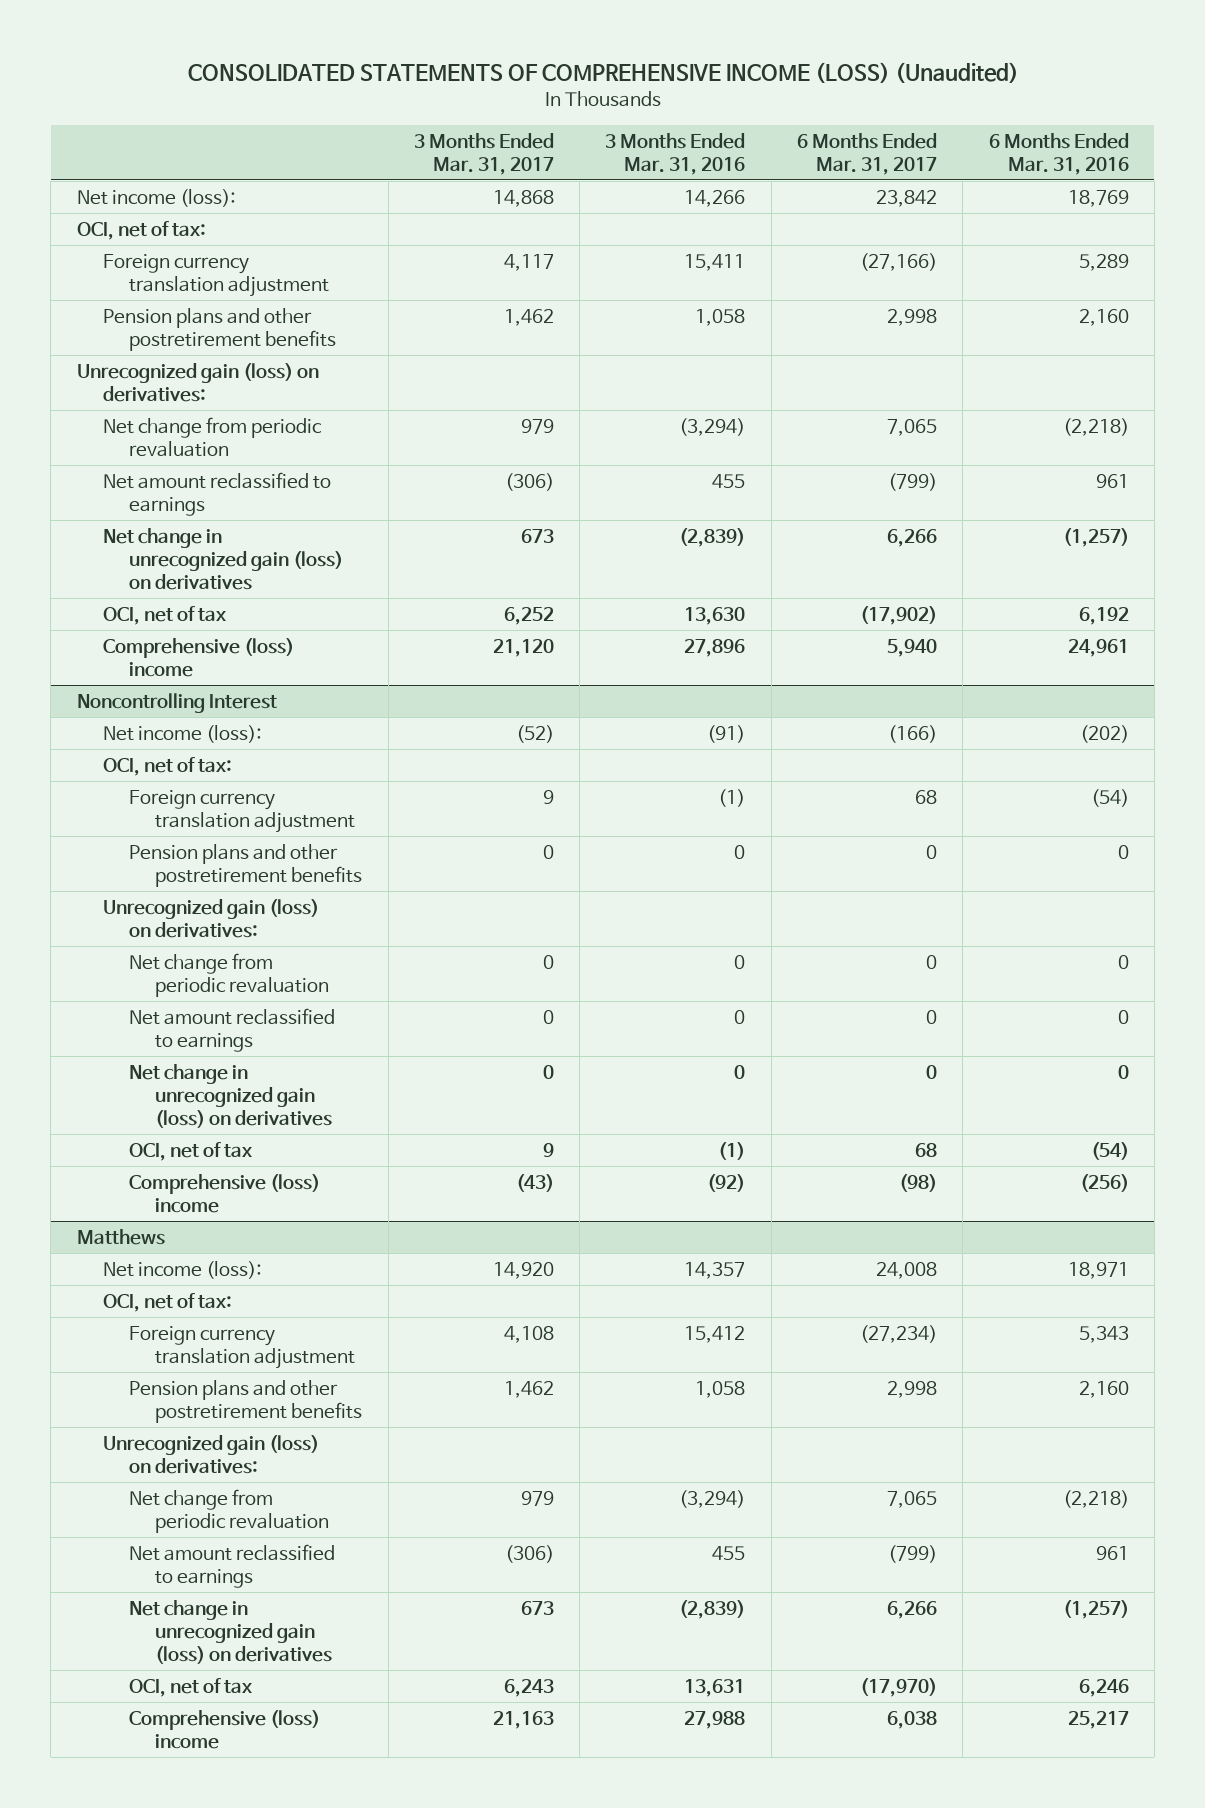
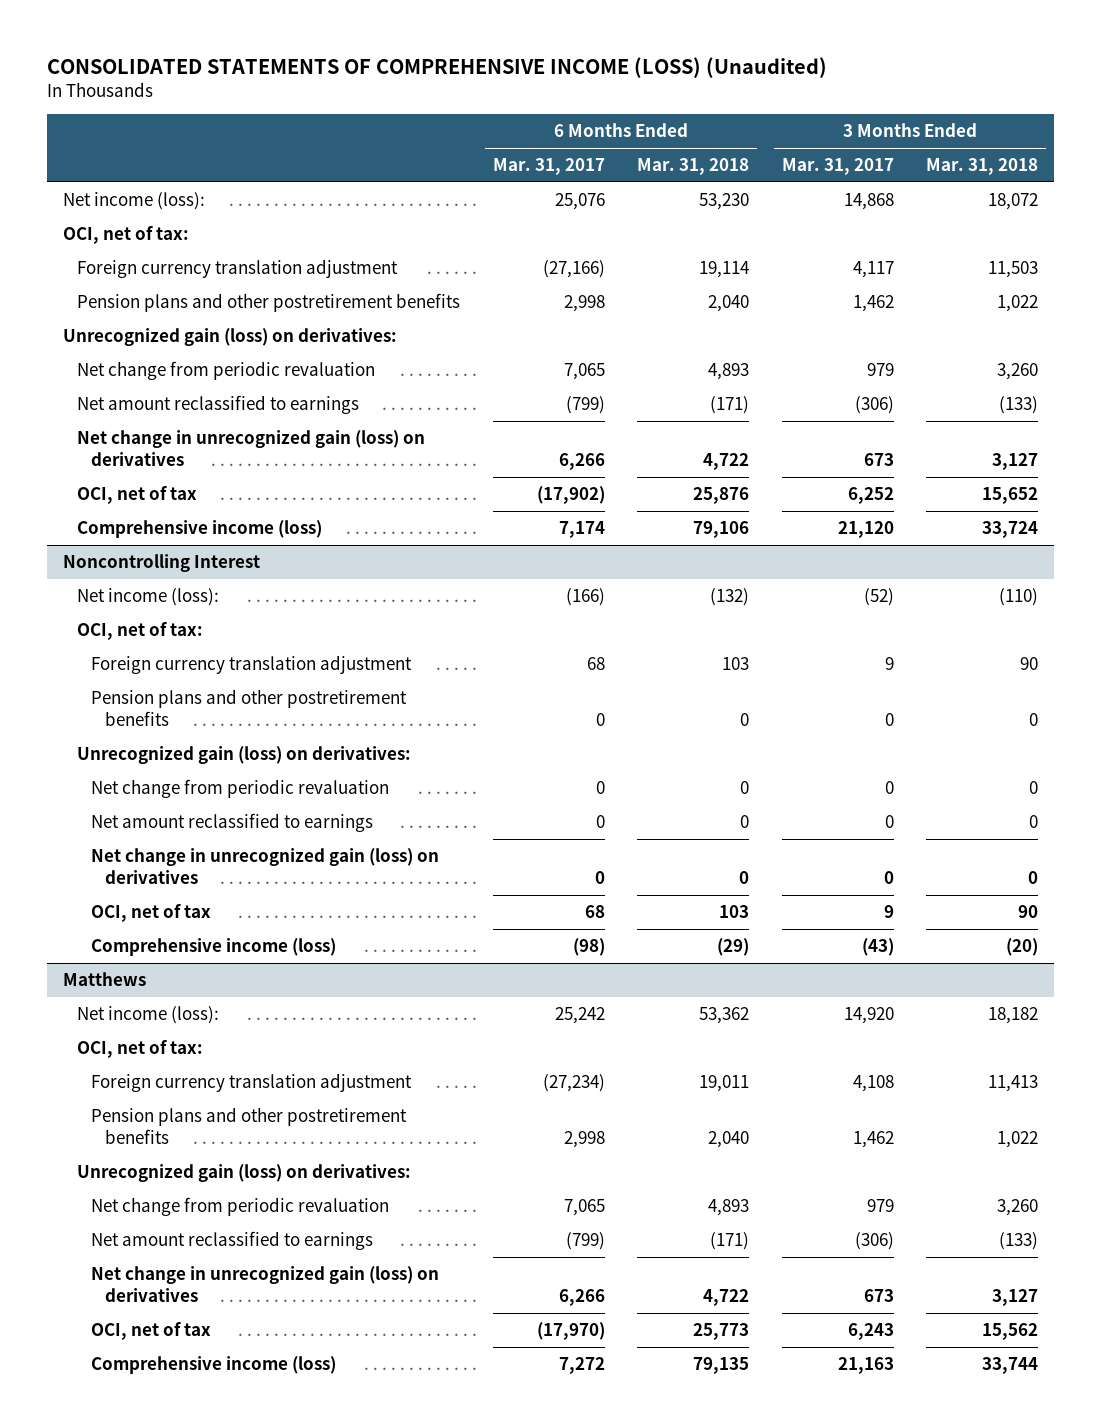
[605,132,746,175] 3 Months Ended Mar. 31, 2016 -> none
[988,132,1129,175] 6 Months Ended Mar. 31, 2016 -> none
none -> [637,158,750,176] Mar. 31, 2018
none -> [926,158,1039,176] Mar. 31, 2018
[876,189,938,207] 23,842 -> [554,193,605,211] 25,076
[102,637,294,678] Comprehensive (loss) income -> [77,520,323,539] Comprehensive income (loss)
[887,638,938,657] 5,940 -> [558,521,605,539] 7,174
[129,1173,321,1214] Comprehensive (loss) income -> [91,938,337,957] Comprehensive income (loss)
[876,1261,938,1279] 24,008 -> [554,1007,605,1025] 25,242
[129,1709,321,1750] Comprehensive (loss) income -> [91,1356,337,1375] Comprehensive income (loss)
[887,1710,938,1729] 6,038 -> [558,1357,605,1375] 7,272

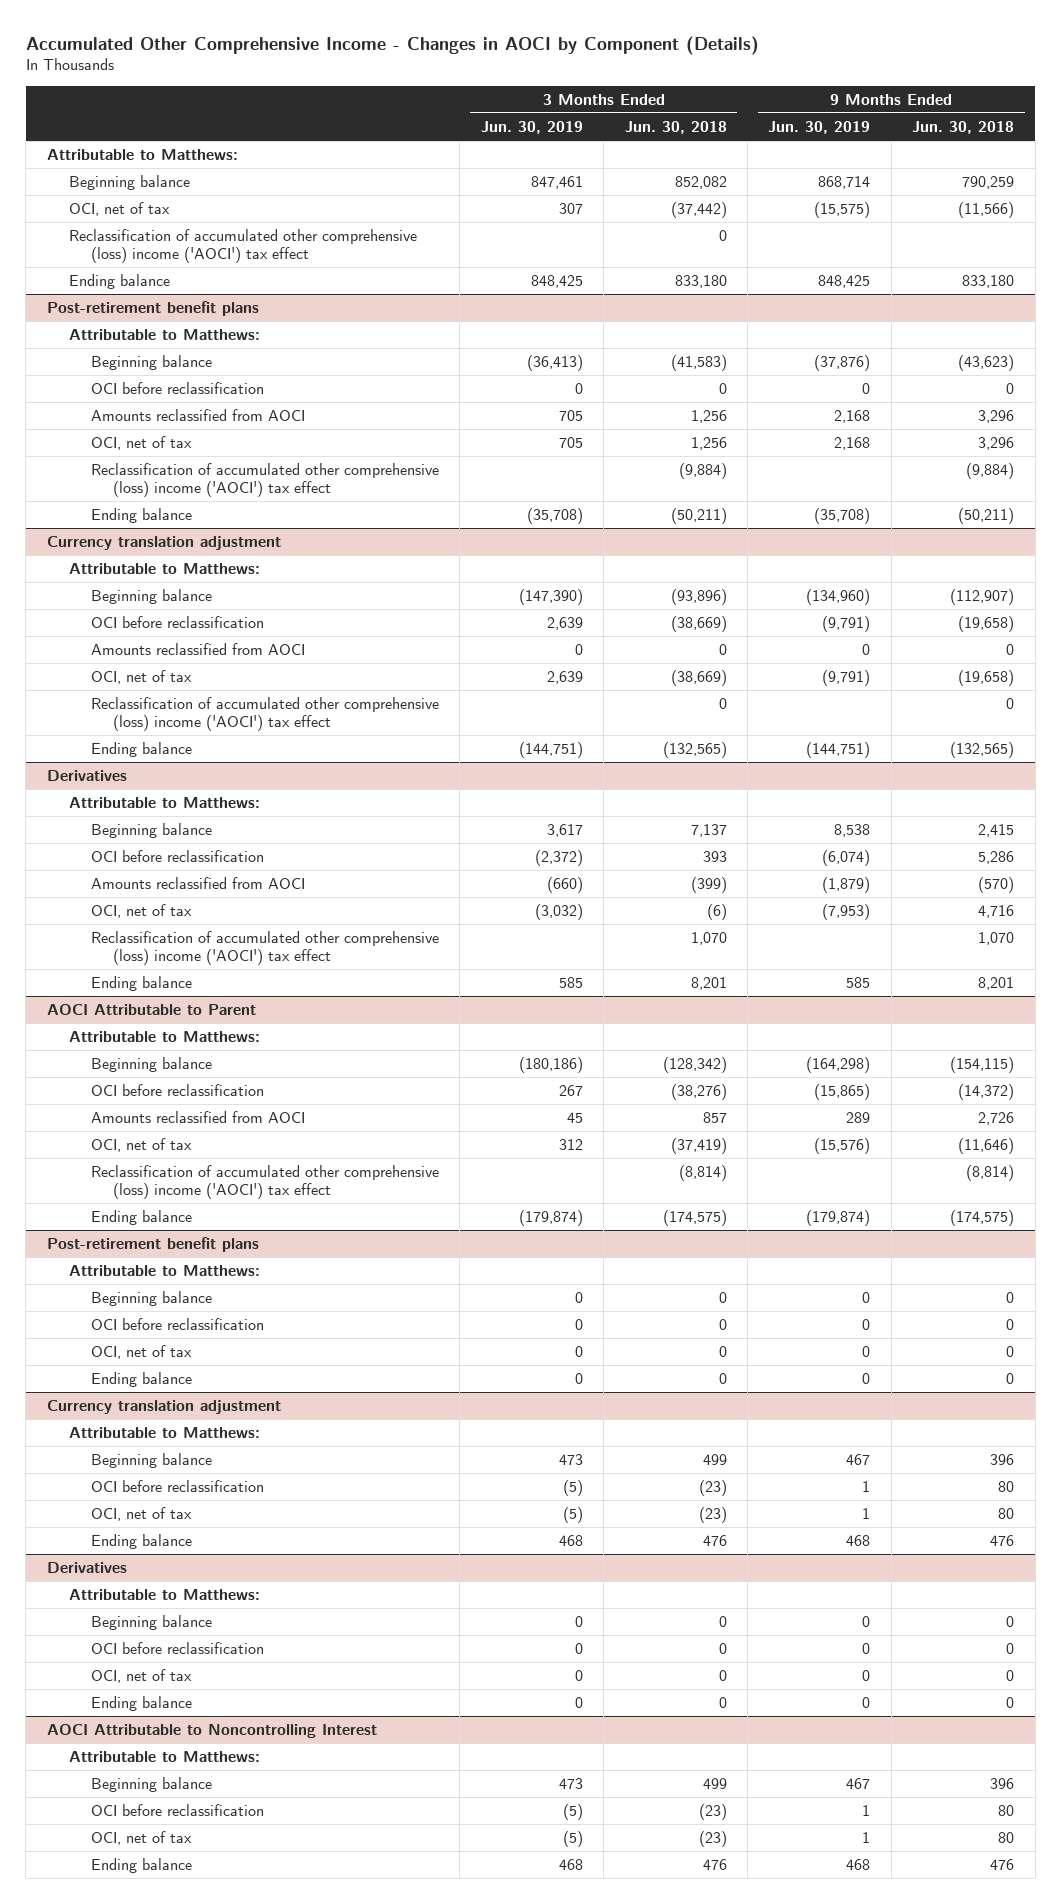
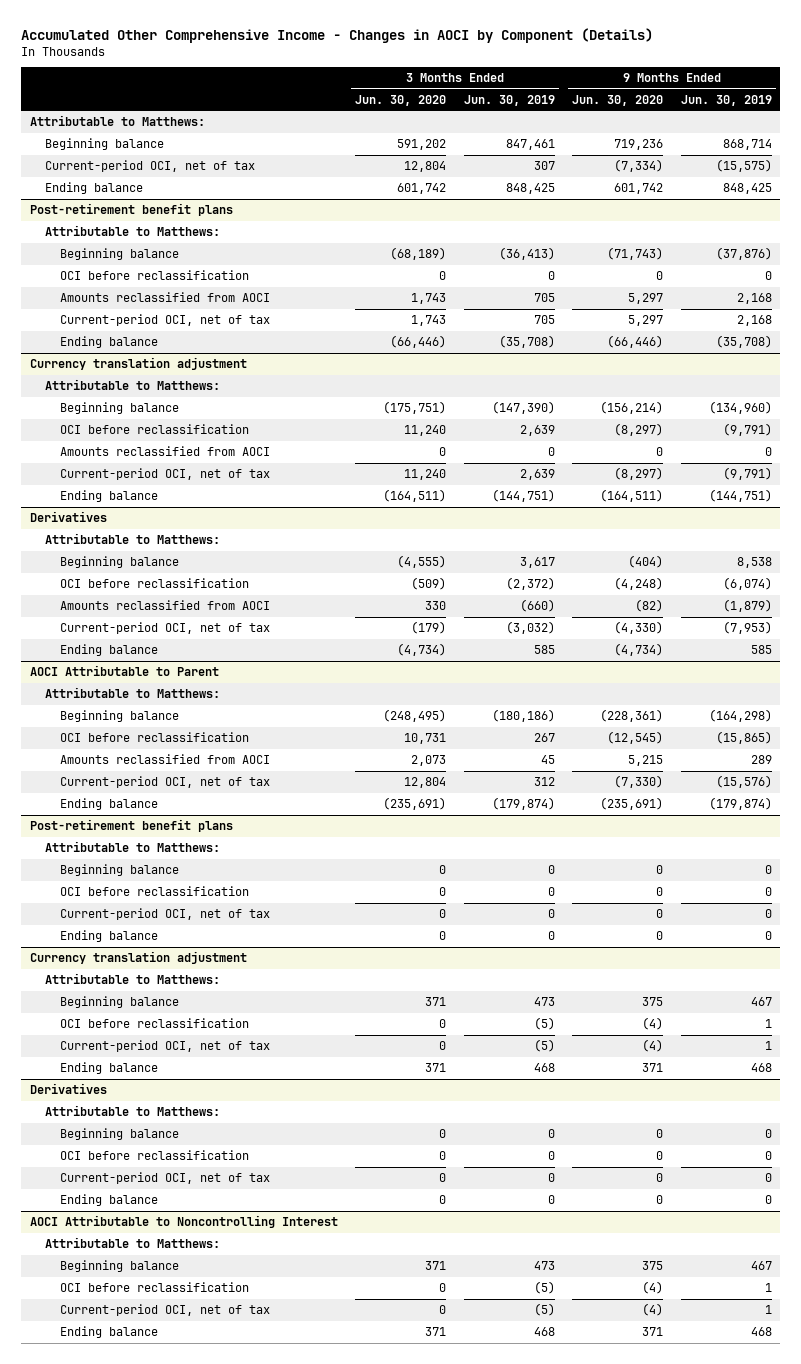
[624,120,727,134] Jun. 30, 2018 -> none
[912,120,1015,134] Jun. 30, 2018 -> none
none -> [355,94,447,106] Jun. 30, 2020
none -> [572,94,664,106] Jun. 30, 2020
[68,228,417,264] Reclassification of accumulated other comprehensive (loss) income ('AOCI') tax effect -> none
[68,201,170,216] OCI, net of tax -> [44,160,255,173] Current-period OCI, net of tax
[91,462,440,498] Reclassification of accumulated other comprehensive (loss) income ('AOCI') tax effect -> none
[91,435,193,450] OCI, net of tax -> [59,314,270,327] Current-period OCI, net of tax
[91,696,440,732] Reclassification of accumulated other comprehensive (loss) income ('AOCI') tax effect -> none
[91,669,193,684] OCI, net of tax -> [59,468,270,481] Current-period OCI, net of tax
[91,930,440,966] Reclassification of accumulated other comprehensive (loss) income ('AOCI') tax effect -> none
[91,903,193,918] OCI, net of tax -> [59,622,270,635] Current-period OCI, net of tax
[91,1164,440,1200] Reclassification of accumulated other comprehensive (loss) income ('AOCI') tax effect -> none
[91,1137,193,1152] OCI, net of tax -> [59,776,270,789] Current-period OCI, net of tax
[91,1344,193,1359] OCI, net of tax -> [59,908,270,921] Current-period OCI, net of tax
[91,1506,193,1521] OCI, net of tax -> [59,1040,270,1053] Current-period OCI, net of tax
[91,1668,193,1683] OCI, net of tax -> [59,1172,270,1185] Current-period OCI, net of tax
[91,1830,193,1845] OCI, net of tax -> [59,1304,270,1317] Current-period OCI, net of tax

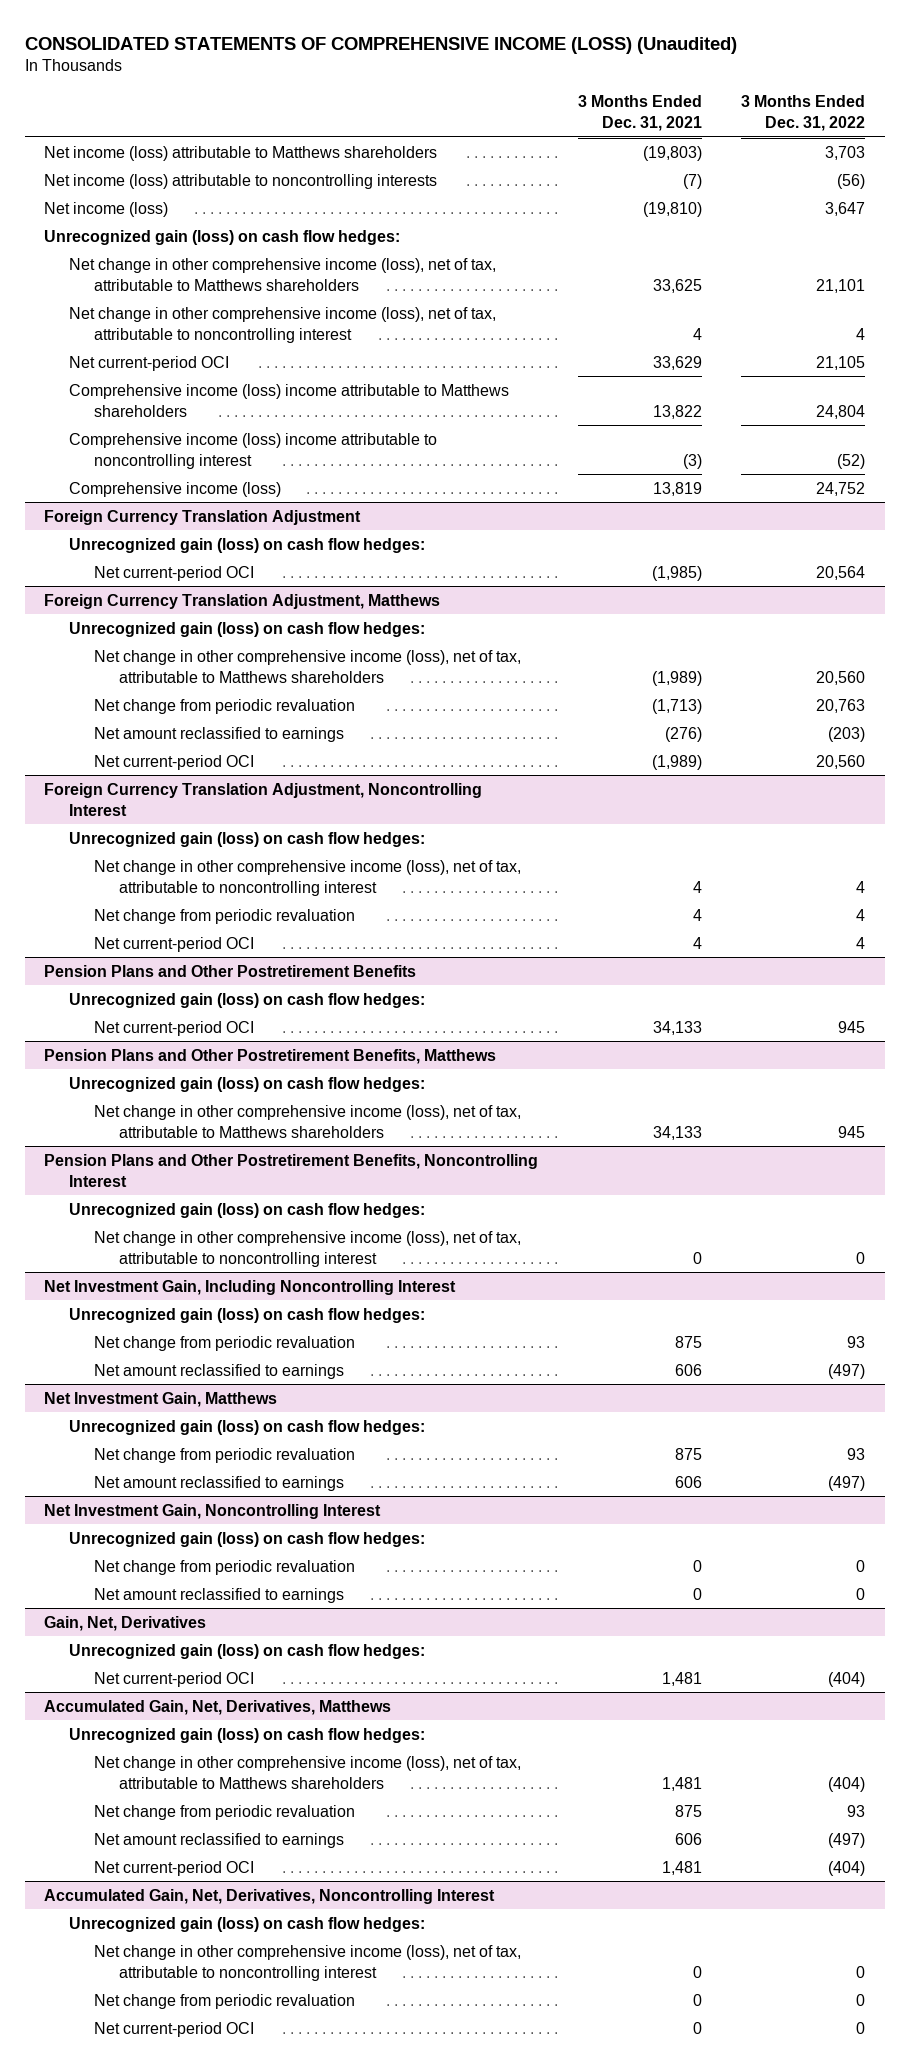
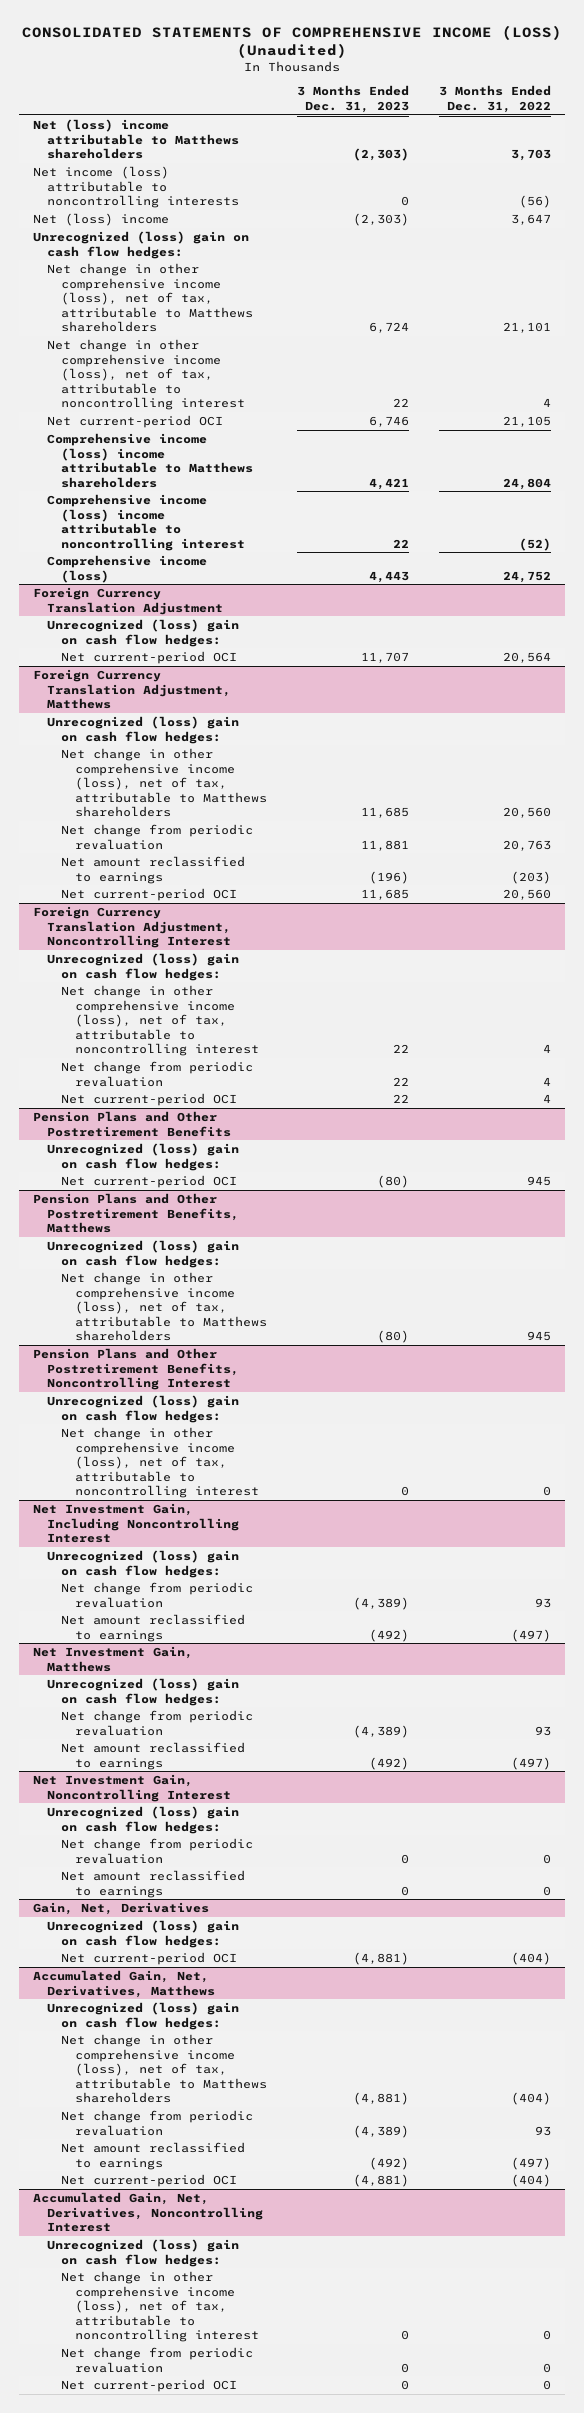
[577,95,702,131] 3 Months Ended Dec. 31, 2021 -> none
none -> [296,85,409,113] 3 Months Ended Dec. 31, 2023
[44,145,438,161] Net income (loss) attributable to Matthews shareholders -> [33,118,240,160] Net (loss) income attributable to Matthews shareholders
[44,201,169,217] Net income (loss) -> [33,212,170,226] Net (loss) income
[44,229,401,245] Unrecognized gain (loss) on cash flow hedges: -> [33,230,250,259] Unrecognized (loss) gain on cash flow hedges:
[69,537,426,553] Unrecognized gain (loss) on cash flow hedges: -> [47,618,240,647] Unrecognized (loss) gain on cash flow hedges:
[69,621,426,637] Unrecognized gain (loss) on cash flow hedges: -> [47,715,240,744] Unrecognized (loss) gain on cash flow hedges:
[69,831,426,847] Unrecognized gain (loss) on cash flow hedges: -> [47,952,240,981] Unrecognized (loss) gain on cash flow hedges:
[69,992,426,1008] Unrecognized gain (loss) on cash flow hedges: -> [47,1142,240,1171] Unrecognized (loss) gain on cash flow hedges:
[69,1076,426,1092] Unrecognized gain (loss) on cash flow hedges: -> [47,1239,240,1268] Unrecognized (loss) gain on cash flow hedges:
[69,1202,426,1218] Unrecognized gain (loss) on cash flow hedges: -> [47,1394,240,1423] Unrecognized (loss) gain on cash flow hedges:
[69,1307,426,1323] Unrecognized gain (loss) on cash flow hedges: -> [47,1549,240,1578] Unrecognized (loss) gain on cash flow hedges:
[69,1419,426,1435] Unrecognized gain (loss) on cash flow hedges: -> [47,1677,240,1706] Unrecognized (loss) gain on cash flow hedges:
[69,1531,426,1547] Unrecognized gain (loss) on cash flow hedges: -> [47,1805,240,1834] Unrecognized (loss) gain on cash flow hedges:
[69,1643,426,1659] Unrecognized gain (loss) on cash flow hedges: -> [47,1919,240,1948] Unrecognized (loss) gain on cash flow hedges:
[69,1727,426,1743] Unrecognized gain (loss) on cash flow hedges: -> [47,2001,240,2030] Unrecognized (loss) gain on cash flow hedges:
[69,1916,426,1932] Unrecognized gain (loss) on cash flow hedges: -> [47,2238,240,2267] Unrecognized (loss) gain on cash flow hedges:

